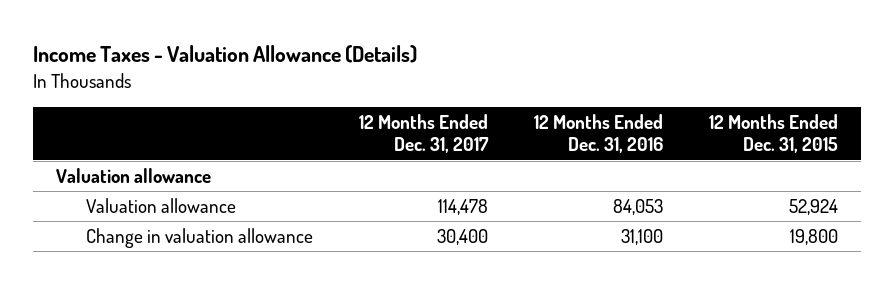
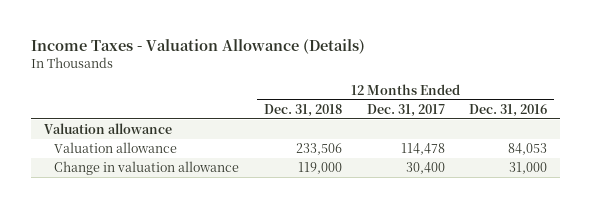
[709,113,839,154] 12 Months Ended Dec. 31, 2015 -> none
none -> [263,103,342,117] Dec. 31, 2018
[621,228,664,245] 31,100 -> [509,162,548,175] 31,000

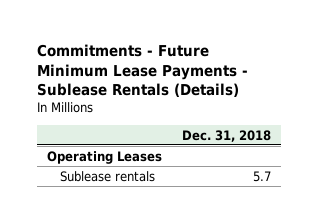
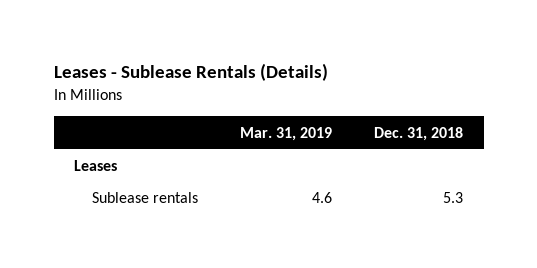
[36,44,248,98] Commitments - Future Minimum Lease Payments - Sublease Rentals (Details) -> [53,63,328,82] Leases - Sublease Rentals (Details)
none -> [239,126,332,141] Mar. 31, 2019
[46,150,162,164] Operating Leases -> [74,160,118,172] Leases
[253,170,272,182] 5.7 -> [442,192,463,204] 5.3

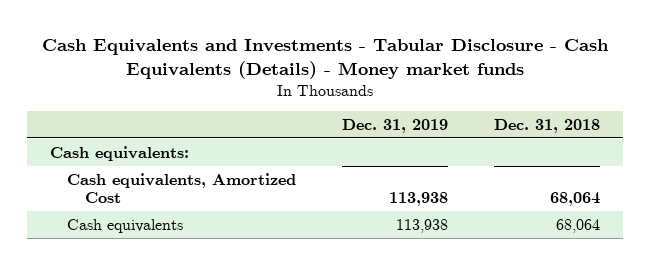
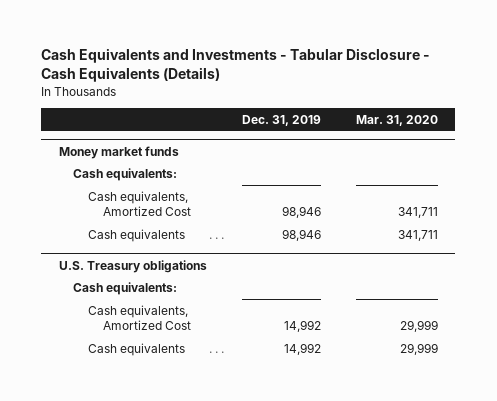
[41,38,609,79] Cash Equivalents and Investments - Tabular Disclosure - Cash Equivalents (Details) - Money market funds -> [41,48,431,83] Cash Equivalents and Investments - Tabular Disclosure - Cash Equivalents (Details)
[494,118,601,133] Dec. 31, 2018 -> none
none -> [355,114,438,126] Mar. 31, 2020
none -> [58,145,179,159] Money market funds
[389,192,449,207] 113,938 -> [281,206,321,219] 98,946
[396,218,449,233] 113,938 -> [281,228,321,241] 98,946
none -> [58,259,207,273] U.S. Treasury obligations
none -> [73,281,178,295] Cash equivalents:
none -> [88,304,191,331] Cash equivalents, Amortized Cost
none -> [88,342,186,356] Cash equivalents

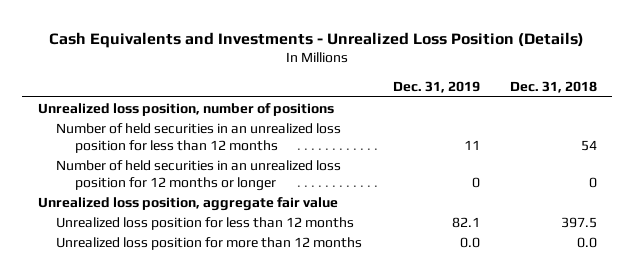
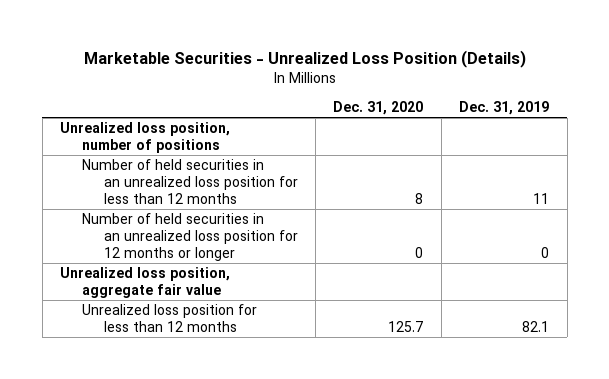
[49,31,585,48] Cash Equivalents and Investments - Unrealized Loss Position (Details) -> [83,49,526,68] Marketable Securities - Unrealized Loss Position (Details)
[510,80,598,93] Dec. 31, 2018 -> none
none -> [333,101,424,116] Dec. 31, 2020
[56,236,363,250] Unrealized loss position for more than 12 months -> none

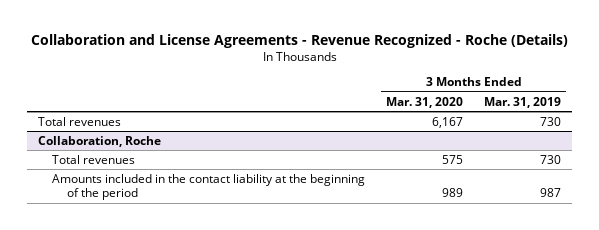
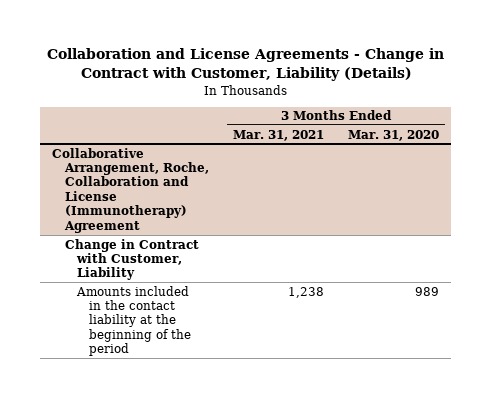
[30,34,568,49] Collaboration and License Agreements - Revenue Recognized - Roche (Details) -> [46,48,444,82] Collaboration and License Agreements - Change in Contract with Customer, Liability (Details)
[484,96,562,108] Mar. 31, 2019 -> none
none -> [232,129,324,141] Mar. 31, 2021
[37,116,121,126] Total revenues -> none
[37,135,161,147] Collaboration, Roche -> none
[52,154,136,164] Total revenues -> none
none -> [52,147,209,233] Collaborative Arrangement, Roche, Collaboration and License (Immunotherapy) Agreement
none -> [64,238,199,281] Change in Contract with Customer, Liability

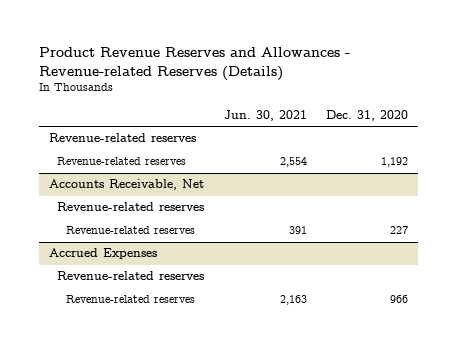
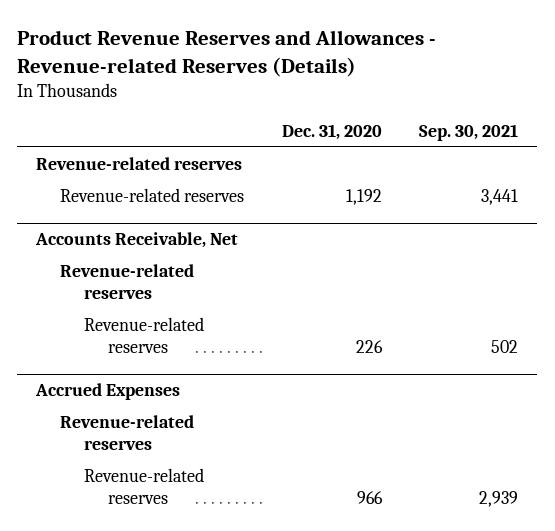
[223,109,307,121] Jun. 30, 2021 -> none
none -> [419,123,519,141] Sep. 30, 2021
[390,226,409,235] 227 -> [355,340,383,354] 226

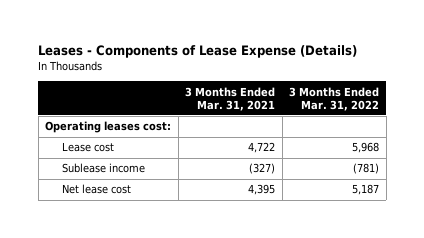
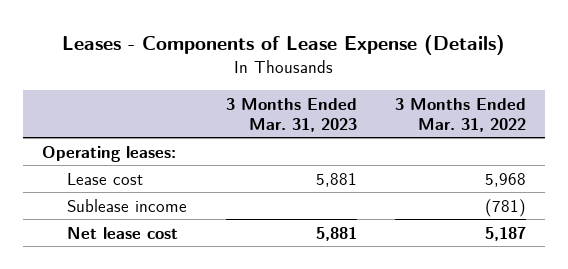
[185,86,276,111] 3 Months Ended Mar. 31, 2021 -> none
none -> [225,97,357,132] 3 Months Ended Mar. 31, 2023
[45,121,172,134] Operating leases cost: -> [42,145,177,162] Operating leases:

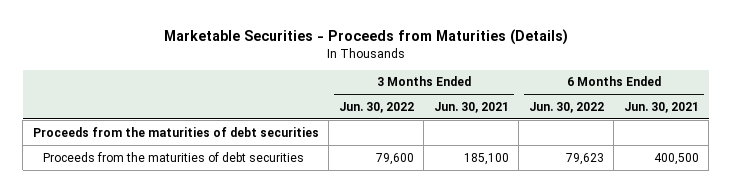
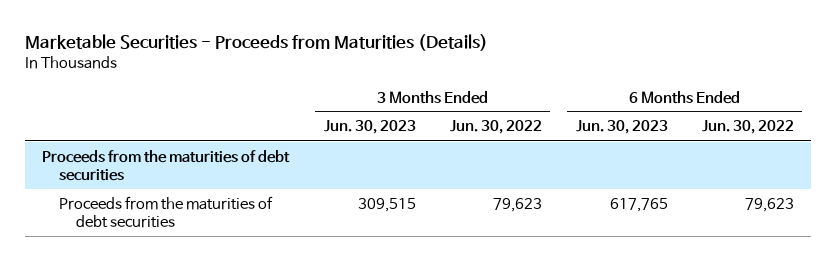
[433,101,509,113] Jun. 30, 2021 -> none
[623,101,699,113] Jun. 30, 2021 -> none
none -> [323,120,416,135] Jun. 30, 2023
none -> [575,120,668,135] Jun. 30, 2023
[375,152,414,165] 79,600 -> [492,197,542,212] 79,623

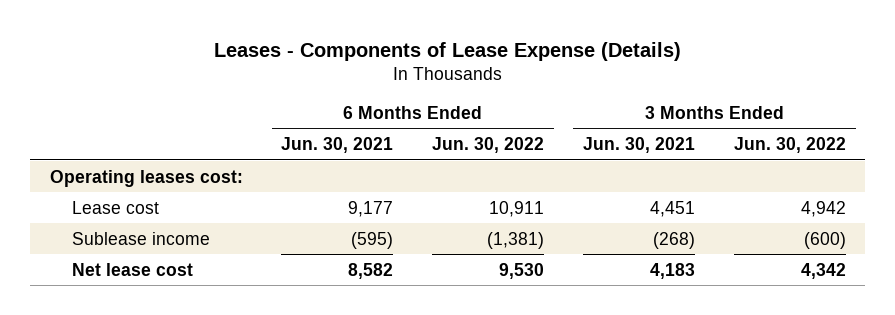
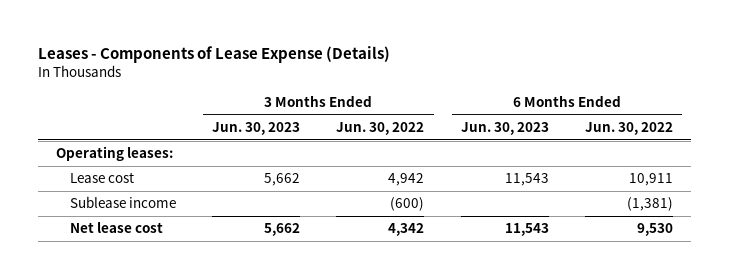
[281,137,394,154] Jun. 30, 2021 -> none
[583,137,696,154] Jun. 30, 2021 -> none
none -> [212,122,301,136] Jun. 30, 2023
none -> [460,122,549,136] Jun. 30, 2023
[49,169,243,187] Operating leases cost: -> [56,146,174,162] Operating leases:

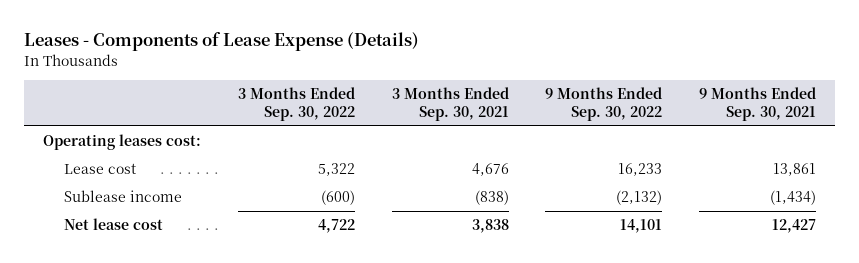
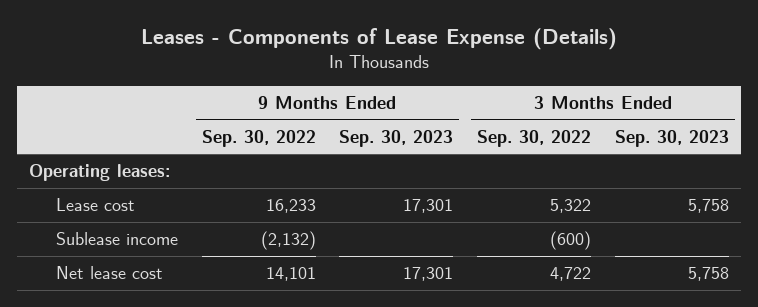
[391,86,509,122] 3 Months Ended Sep. 30, 2021 -> none
[699,86,817,122] 9 Months Ended Sep. 30, 2021 -> none
none -> [339,129,454,147] Sep. 30, 2023
none -> [615,129,730,147] Sep. 30, 2023
[42,133,201,150] Operating leases cost: -> [28,164,170,182] Operating leases:

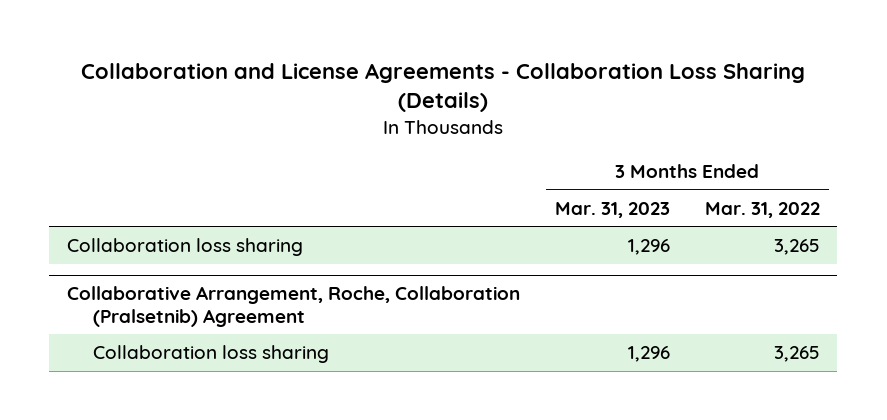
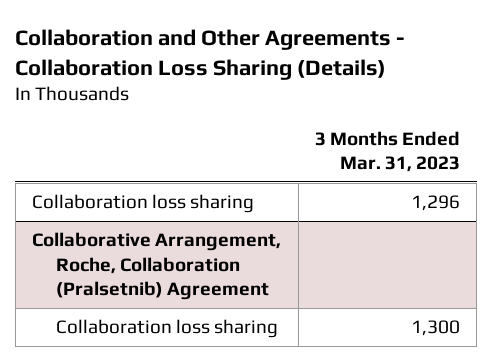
[81,62,806,113] Collaboration and License Agreements - Collaboration Loss Sharing (Details) -> [15,29,406,80] Collaboration and Other Agreements - Collaboration Loss Sharing (Details)
[704,201,820,218] Mar. 31, 2022 -> none
[627,346,670,363] 1,296 -> [411,320,461,337] 1,300

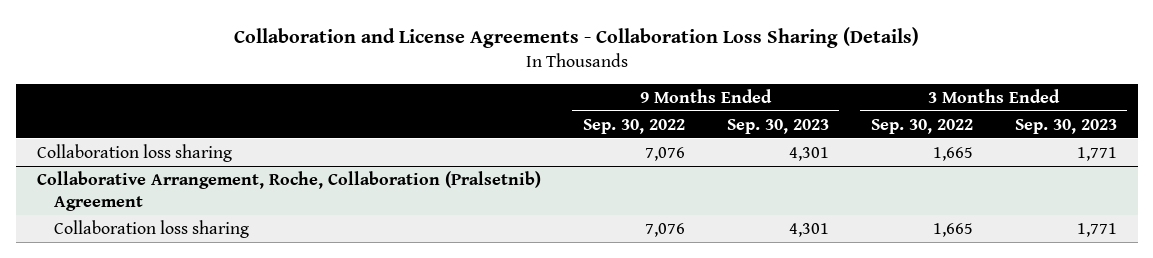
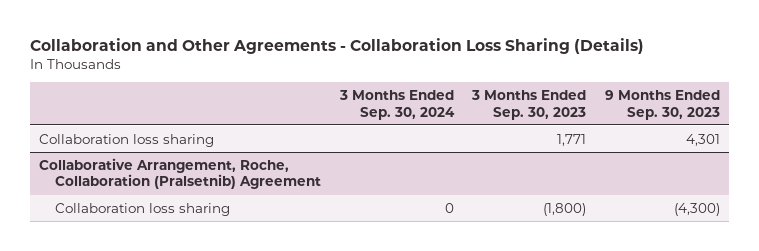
[233,26,919,48] Collaboration and License Agreements - Collaboration Loss Sharing (Details) -> [30,37,645,54] Collaboration and Other Agreements - Collaboration Loss Sharing (Details)
[582,118,685,134] Sep. 30, 2022 -> none
[870,118,973,134] Sep. 30, 2022 -> none
none -> [338,89,455,120] 3 Months Ended Sep. 30, 2024
[788,222,829,237] 4,301 -> [673,202,720,216] (4,300)
[1076,222,1117,237] 1,771 -> [543,202,587,216] (1,800)

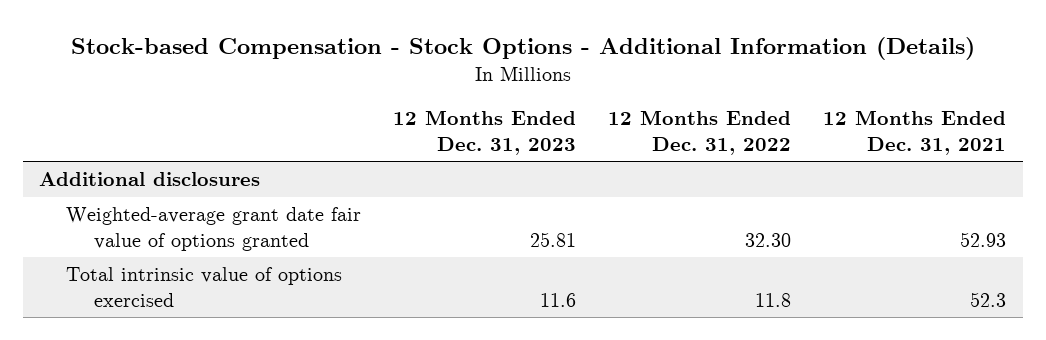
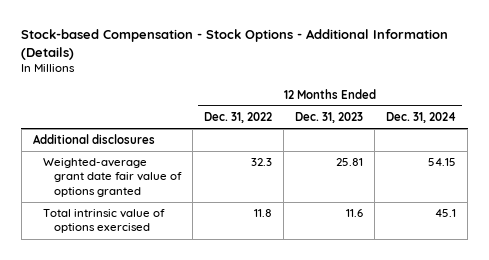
[823,110,1007,155] 12 Months Ended Dec. 31, 2021 -> none
none -> [386,112,457,124] Dec. 31, 2024
[745,232,792,247] 32.30 -> [250,158,272,167] 32.3

